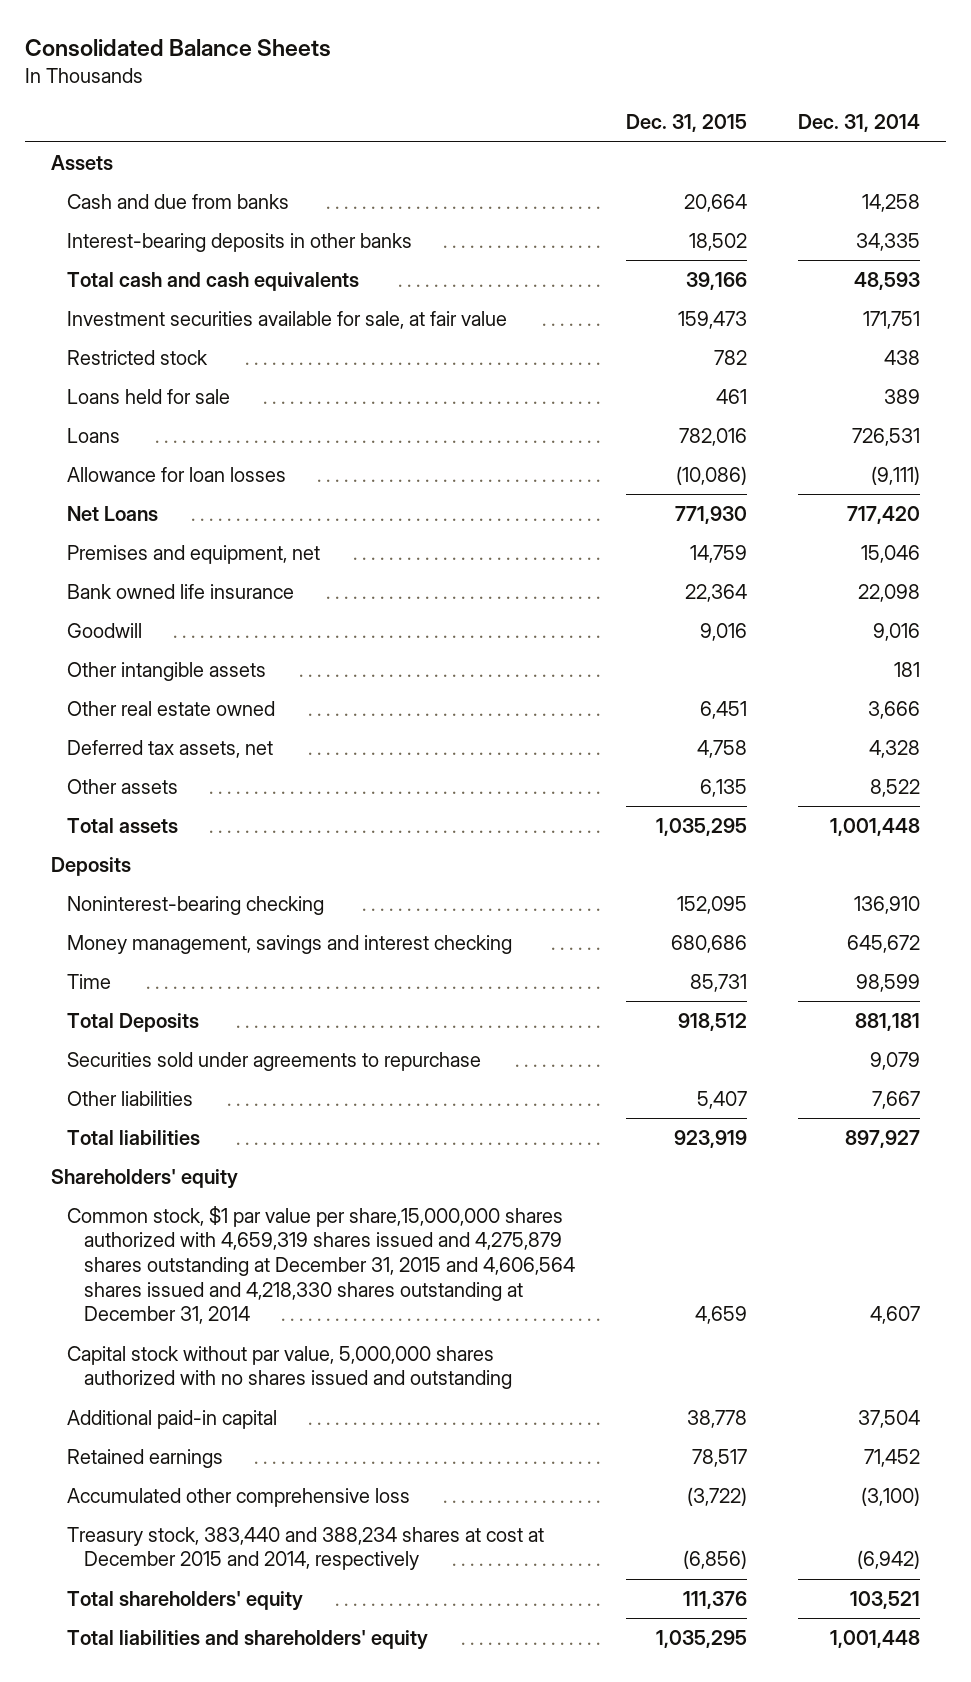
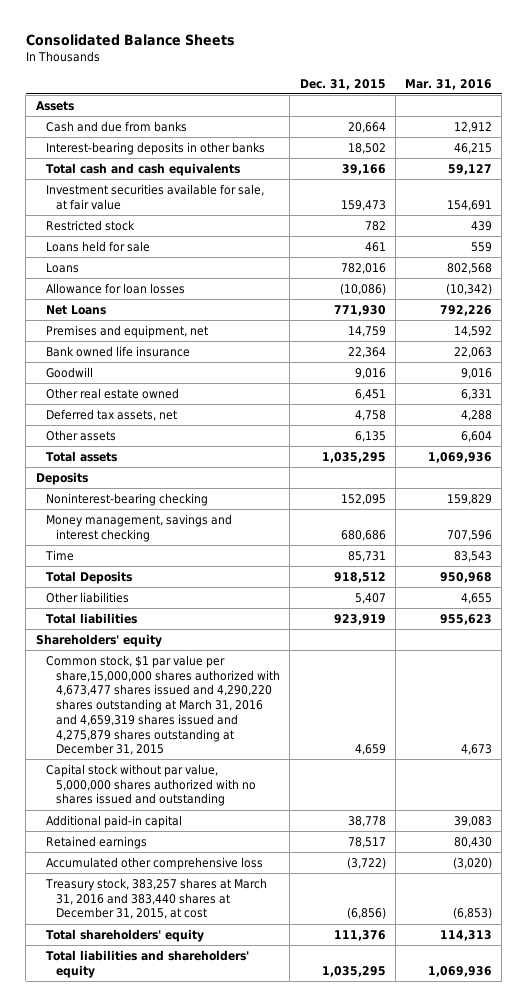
[798,114,921,133] Dec. 31, 2014 -> none
none -> [404,78,492,90] Mar. 31, 2016
[67,661,267,681] Other intangible assets -> none
[67,1051,482,1071] Securities sold under agreements to repurchase -> none
[67,1205,575,1325] Common stock, $1 par value per share,15,000,000 shares authorized with 4,659,319 shares issued and 4,275,879 shares outstanding at December 31, 2015 and 4,606,564 shares issued and 4,218,330 shares outstanding at December 31, 2014 -> [45,654,281,756] Common stock, $1 par value per share,15,000,000 shares authorized with 4,673,477 shares issued and 4,290,220 shares outstanding at March 31, 2016 and 4,659,319 shares issued and 4,275,879 shares outstanding at December 31, 2015
[67,1526,545,1571] Treasury stock, 383,440 and 388,234 shares at cost at December 2015 and 2014, respectively -> [44,877,267,920] Treasury stock, 383,257 shares at March 31, 2016 and 383,440 shares at December 31, 2015, at cost

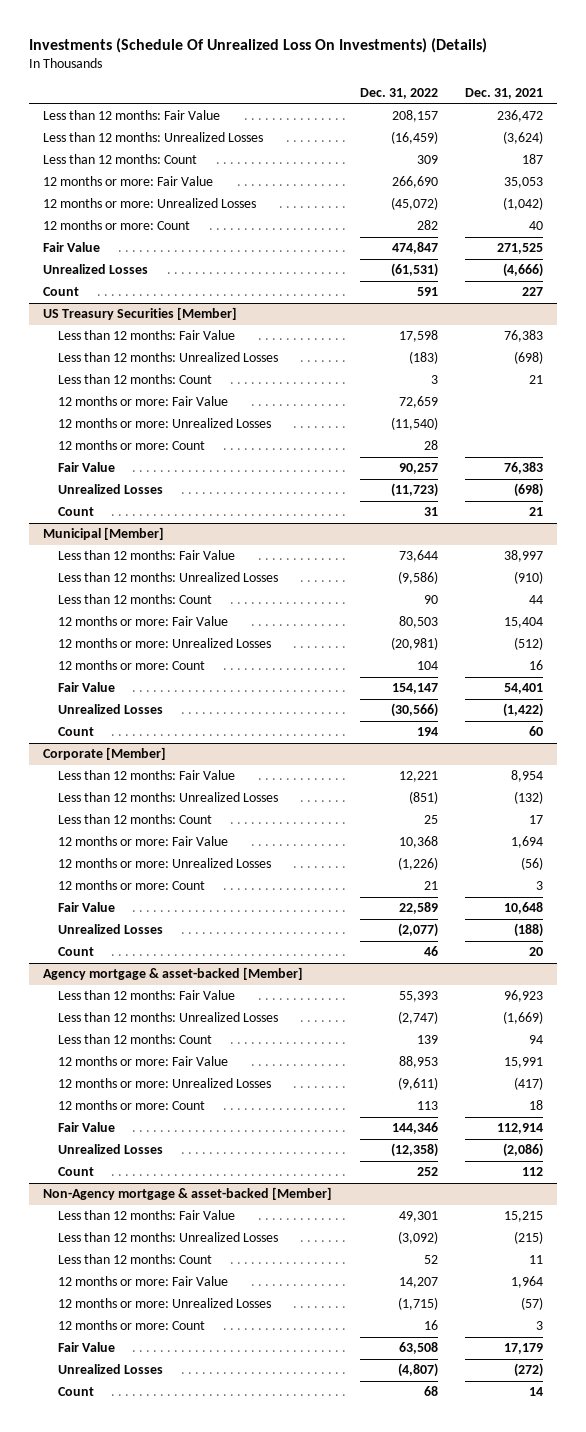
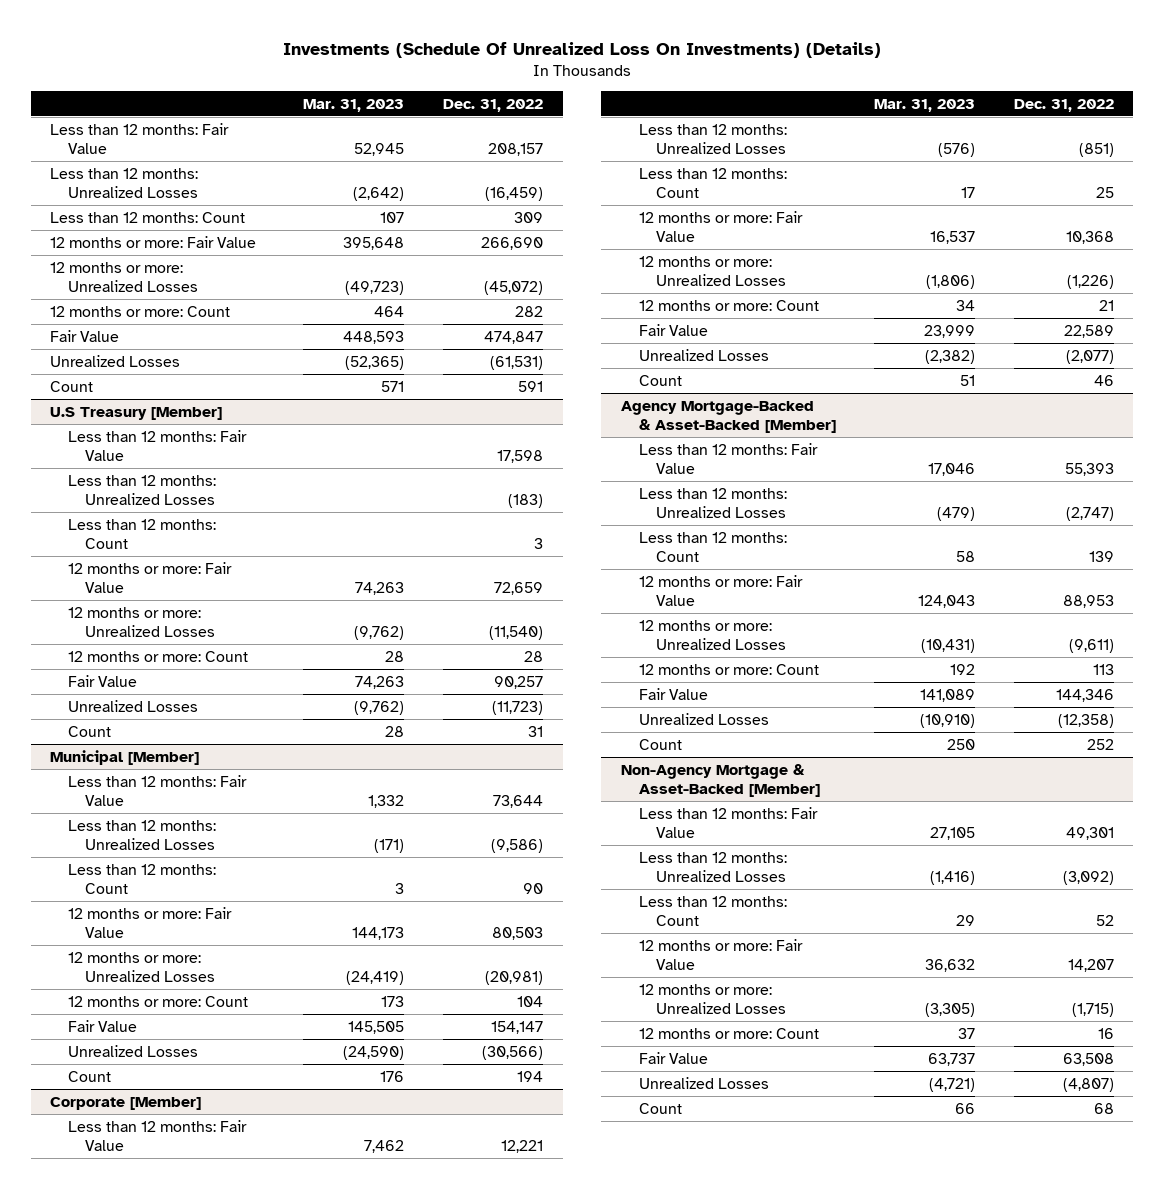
[465,88,544,100] Dec. 31, 2021 -> none
none -> [303,98,405,112] Mar. 31, 2023
[42,307,237,321] US Treasury Securities [Member] -> [50,406,223,420] U.S Treasury [Member]
[42,967,303,981] Agency mortgage & asset-backed [Member] -> [620,400,836,434] Agency Mortgage-Backed & Asset-Backed [Member]
[42,1187,332,1201] Non-Agency mortgage & asset-backed [Member] -> [620,763,820,798] Non-Agency Mortgage & Asset-Backed [Member]

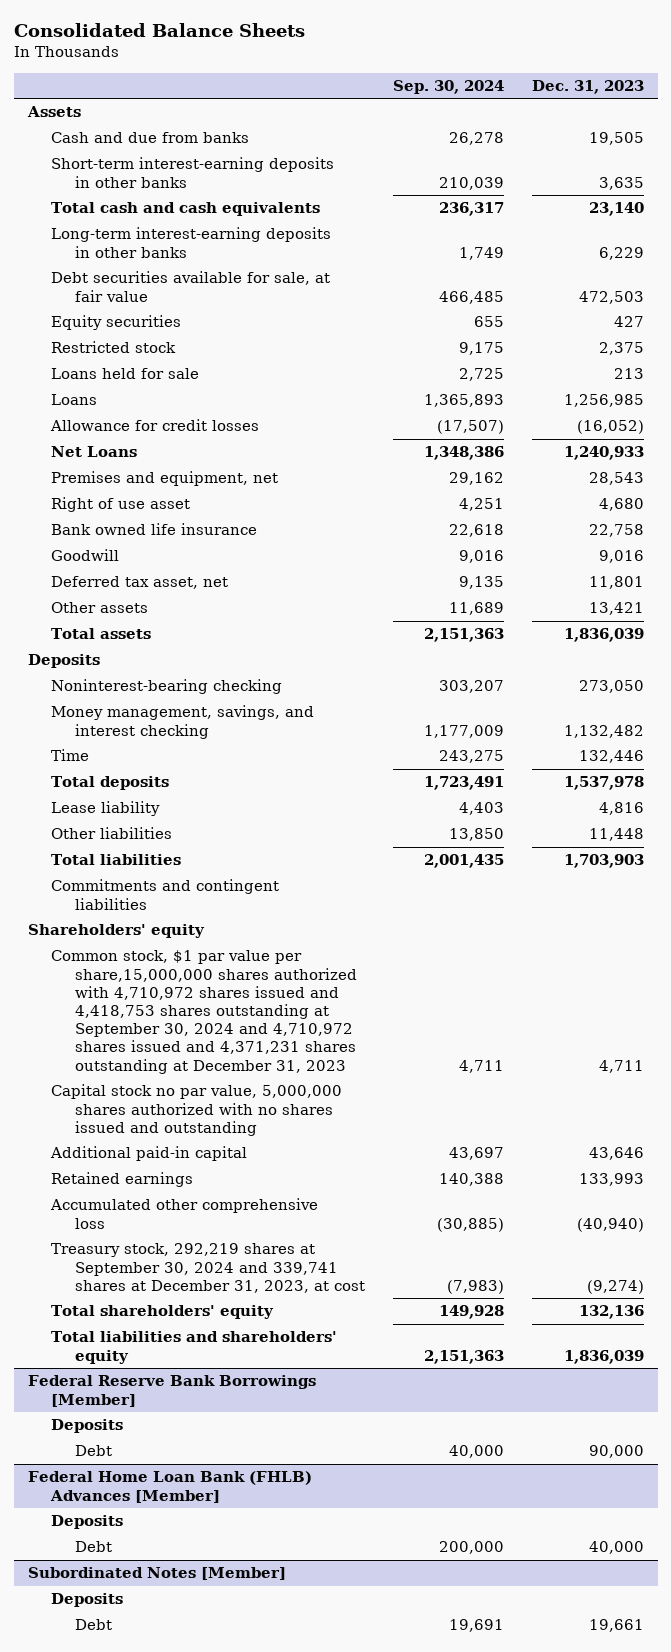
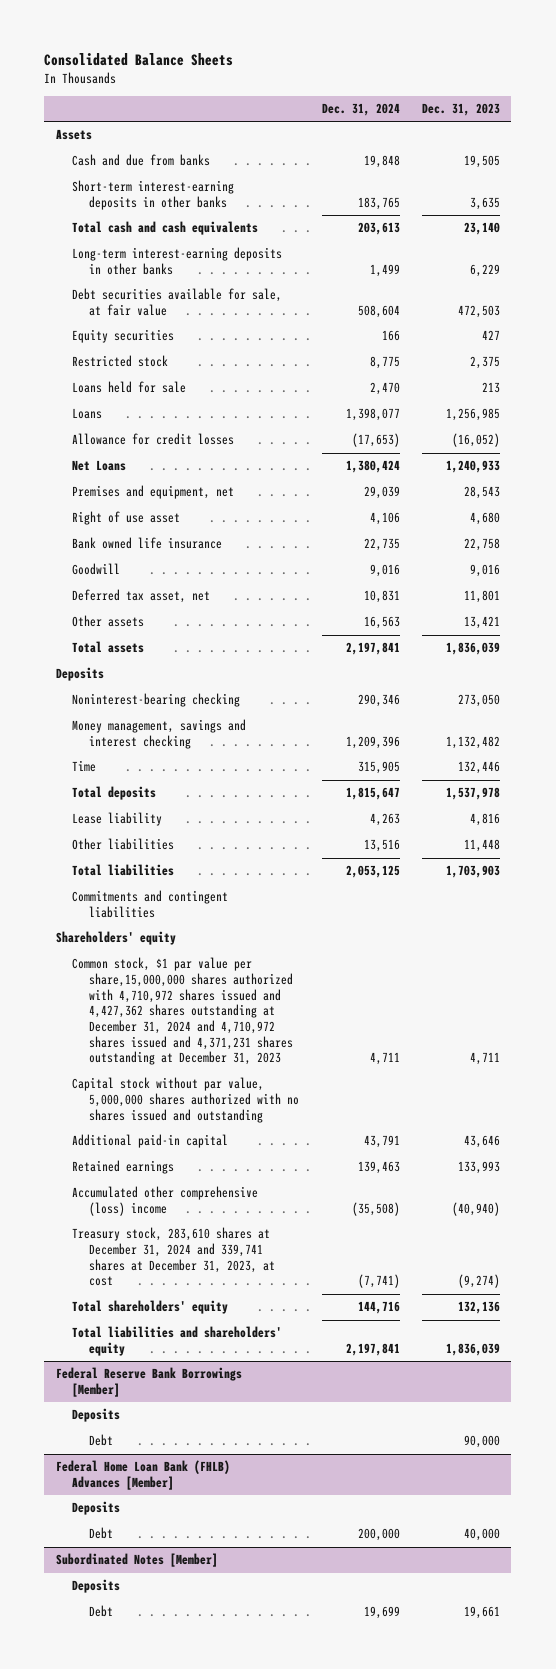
[393,79,505,94] Sep. 30, 2024 -> none
none -> [321,103,400,117] Dec. 31, 2024
[51,705,315,739] Money management, savings, and interest checking -> [72,719,247,750] Money management, savings and interest checking
[51,950,358,1074] Common stock, $1 par value per share,15,000,000 shares authorized with 4,710,972 shares issued and 4,418,753 shares outstanding at September 30, 2024 and 4,710,972 shares issued and 4,371,231 shares outstanding at December 31, 2023 -> [72,957,294,1066] Common stock, $1 par value per share,15,000,000 shares authorized with 4,710,972 shares issued and 4,427,362 shares outstanding at December 31, 2024 and 4,710,972 shares issued and 4,371,231 shares outstanding at December 31, 2023
[51,1084,343,1136] Capital stock no par value, 5,000,000 shares authorized with no shares issued and outstanding -> [72,1077,300,1123] Capital stock without par value, 5,000,000 shares authorized with no shares issued and outstanding
[50,1198,319,1229] Accumulated other comprehensive loss -> [72,1186,259,1217] Accumulated other comprehensive (loss) income
[51,1243,366,1293] Treasury stock, 292,219 shares at September 30, 2024 and 339,741 shares at December 31, 2023, at cost -> [72,1227,276,1287] Treasury stock, 283,610 shares at December 31, 2024 and 339,741 shares at December 31, 2023, at cost

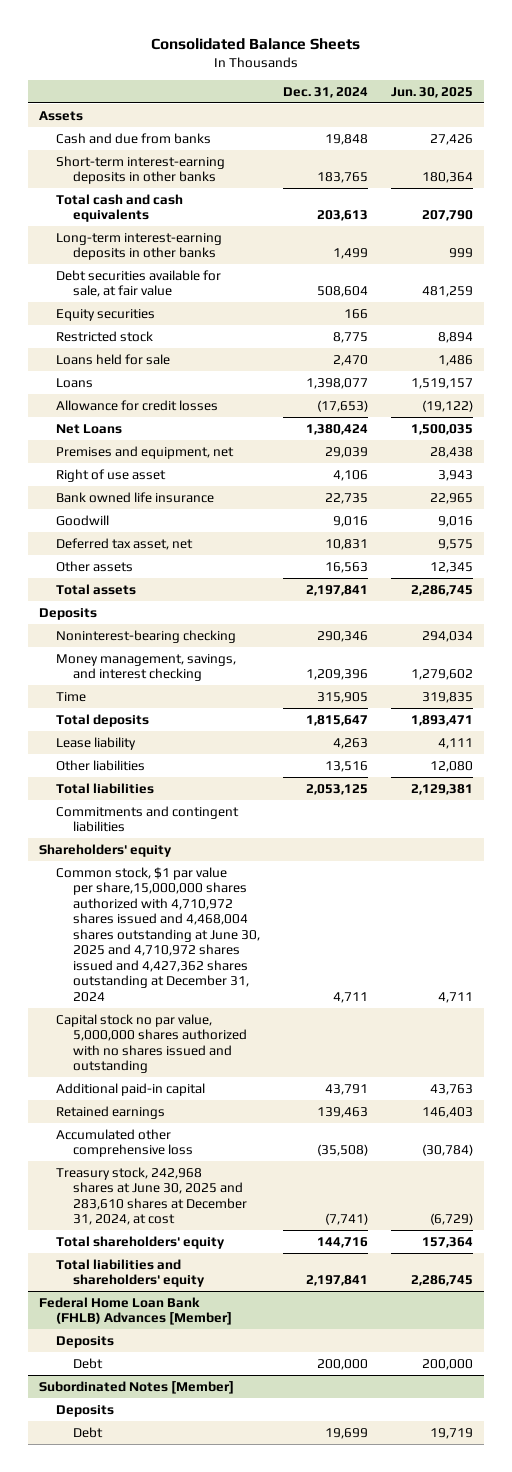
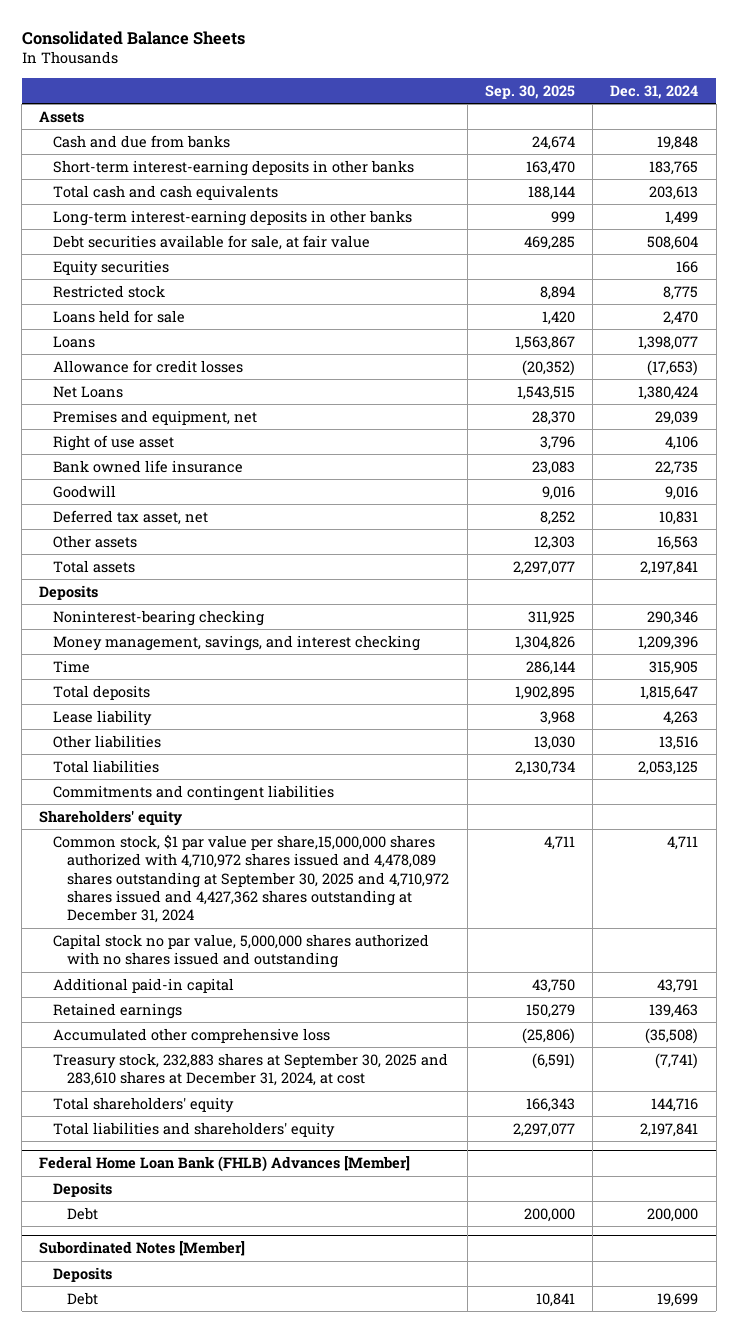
[390,86,473,98] Jun. 30, 2025 -> none
none -> [484,84,575,99] Sep. 30, 2025
[56,866,260,1002] Common stock, $1 par value per share,15,000,000 shares authorized with 4,710,972 shares issued and 4,468,004 shares outstanding at June 30, 2025 and 4,710,972 shares issued and 4,427,362 shares outstanding at December 31, 2024 -> [53,834,450,924] Common stock, $1 par value per share,15,000,000 shares authorized with 4,710,972 shares issued and 4,478,089 shares outstanding at September 30, 2025 and 4,710,972 shares issued and 4,427,362 shares outstanding at December 31, 2024
[56,1166,247,1226] Treasury stock, 242,968 shares at June 30, 2025 and 283,610 shares at December 31, 2024, at cost -> [53,1052,449,1087] Treasury stock, 232,883 shares at September 30, 2025 and 283,610 shares at December 31, 2024, at cost

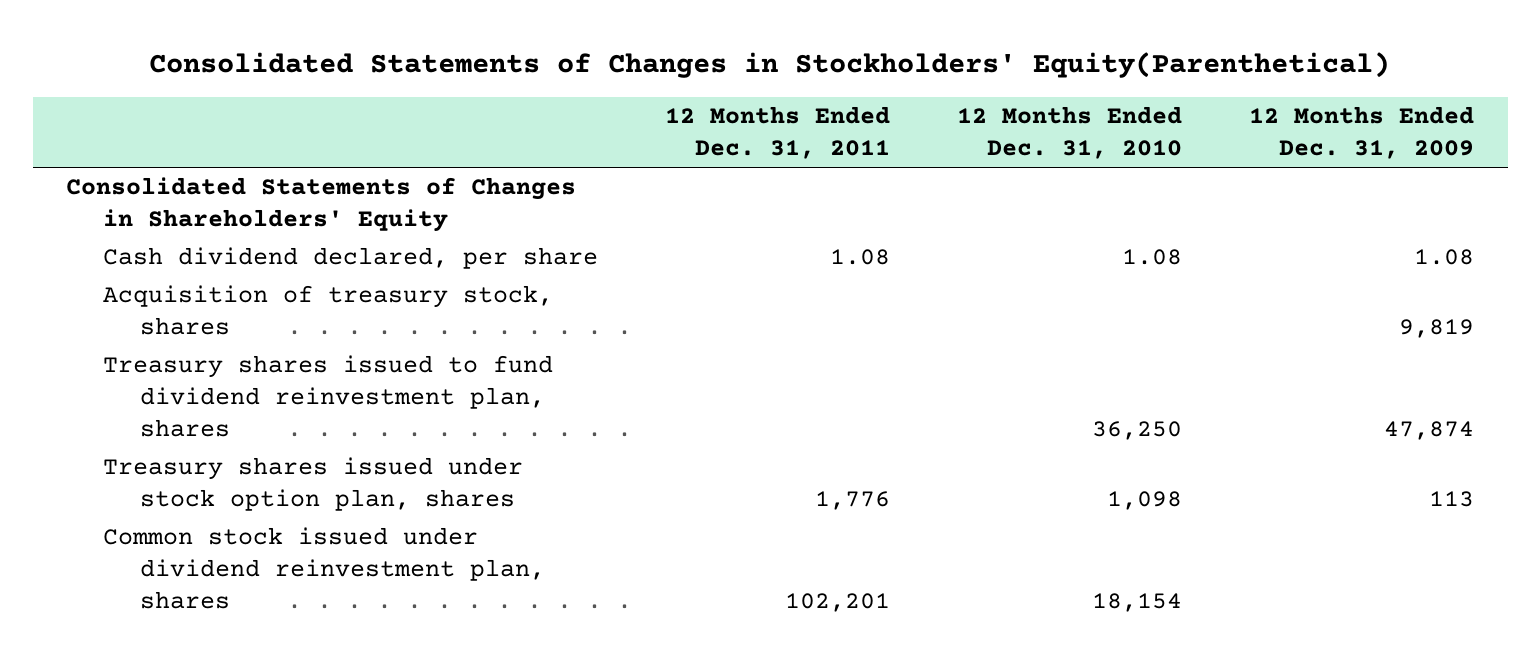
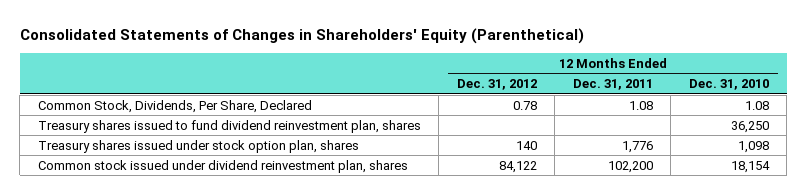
[149,51,1391,78] Consolidated Statements of Changes in Stockholders' Equity(Parenthetical) -> [19,28,584,45] Consolidated Statements of Changes in Shareholders' Equity (Parenthetical)
[1249,106,1475,160] 12 Months Ended Dec. 31, 2009 -> none
none -> [456,79,537,91] Dec. 31, 2012
[66,177,577,233] Consolidated Statements of Changes in Shareholders' Equity -> none
[103,285,554,336] Acquisition of treasury stock, shares -> none
[103,247,599,270] Cash dividend declared, per share -> [37,99,312,113] Common Stock, Dividends, Per Share, Declared
[785,593,891,613] 102,201 -> [607,160,653,173] 102,200

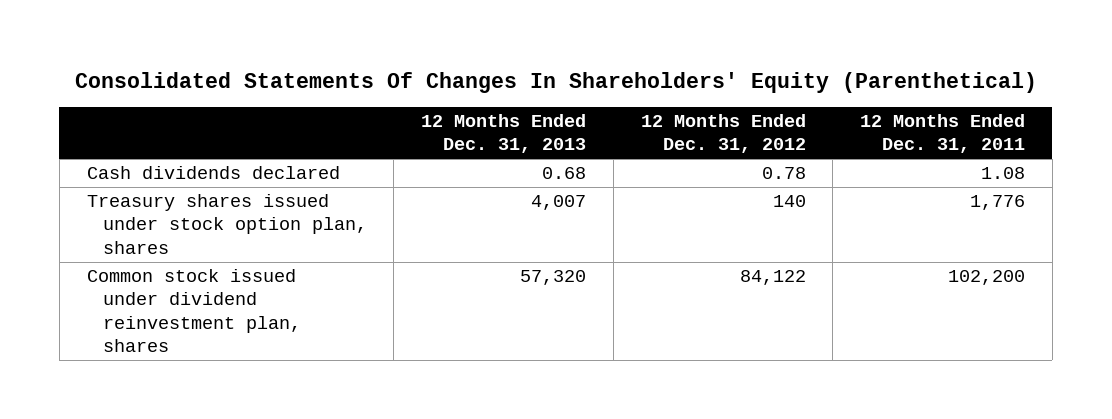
[19,28,584,45] Consolidated Statements of Changes in Shareholders' Equity (Parenthetical) -> [74,72,1037,94] Consolidated Statements Of Changes In Shareholders' Equity (Parenthetical)
[688,79,769,91] Dec. 31, 2010 -> none
none -> [421,113,587,154] 12 Months Ended Dec. 31, 2013
[37,119,421,133] Treasury shares issued to fund dividend reinvestment plan, shares -> none
[37,99,312,113] Common Stock, Dividends, Per Share, Declared -> [86,166,340,180] Cash dividends declared

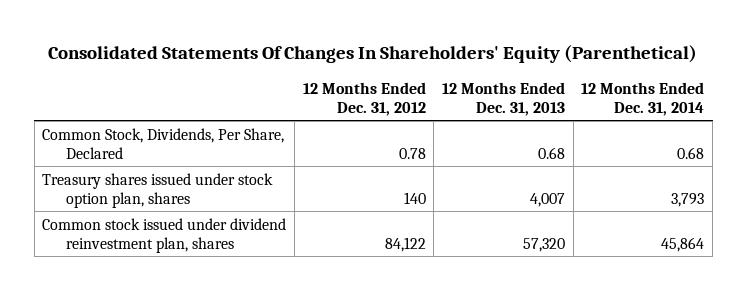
[860,113,1026,154] 12 Months Ended Dec. 31, 2011 -> none
none -> [581,81,705,116] 12 Months Ended Dec. 31, 2014
[86,166,340,180] Cash dividends declared -> [42,127,285,159] Common Stock, Dividends, Per Share, Declared

